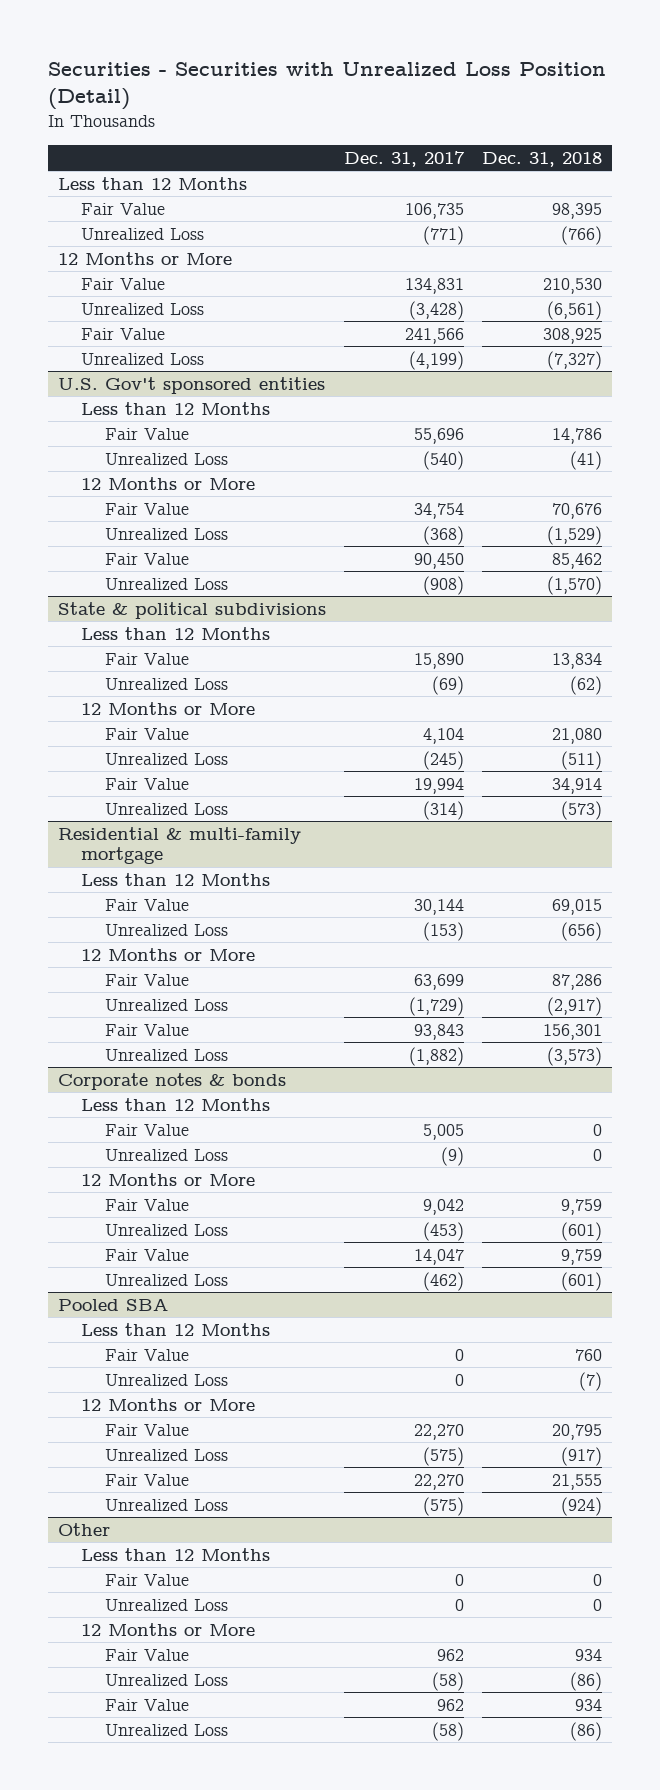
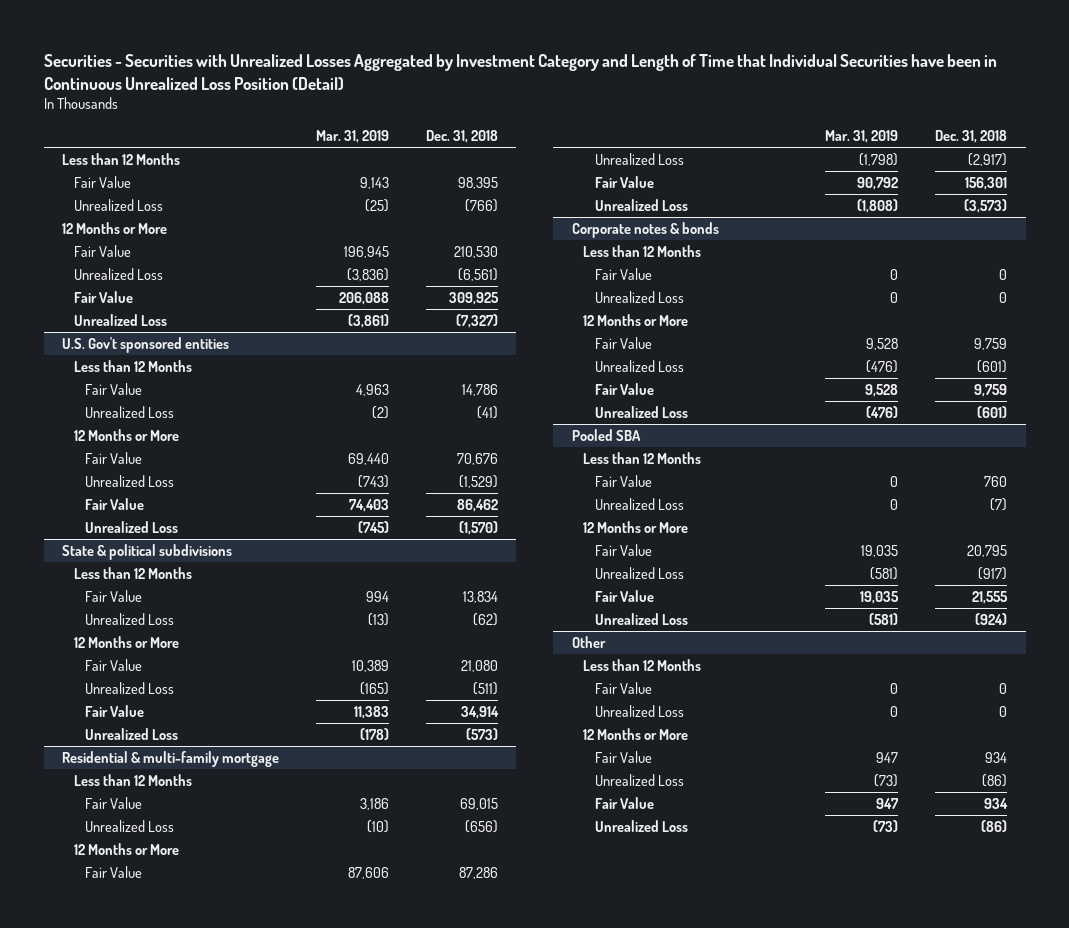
[48,61,607,111] Securities - Securities with Unrealized Loss Position (Detail) -> [43,53,997,90] Securities - Securities with Unrealized Losses Aggregated by Investment Category and Length of Time that Individual Securities have been in Continuous Unrealized Loss Position (Detail)
[344,150,466,167] Dec. 31, 2017 -> none
none -> [316,130,390,144] Mar. 31, 2019
[543,327,603,344] 308,925 -> [448,291,499,305] 309,925
[552,552,603,569] 85,462 -> [456,498,498,512] 86,462

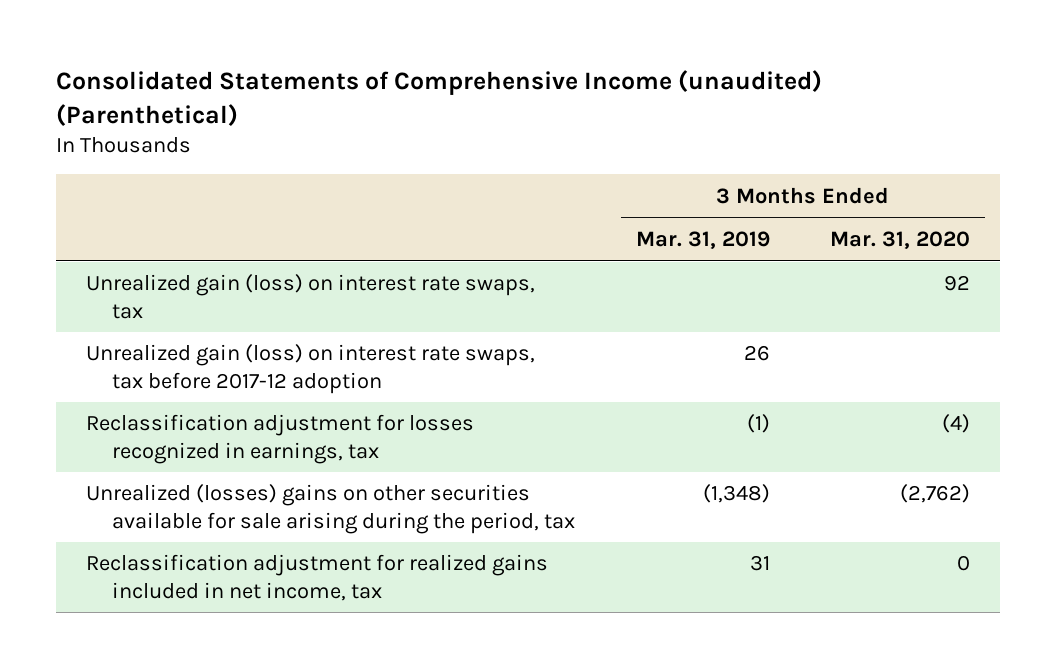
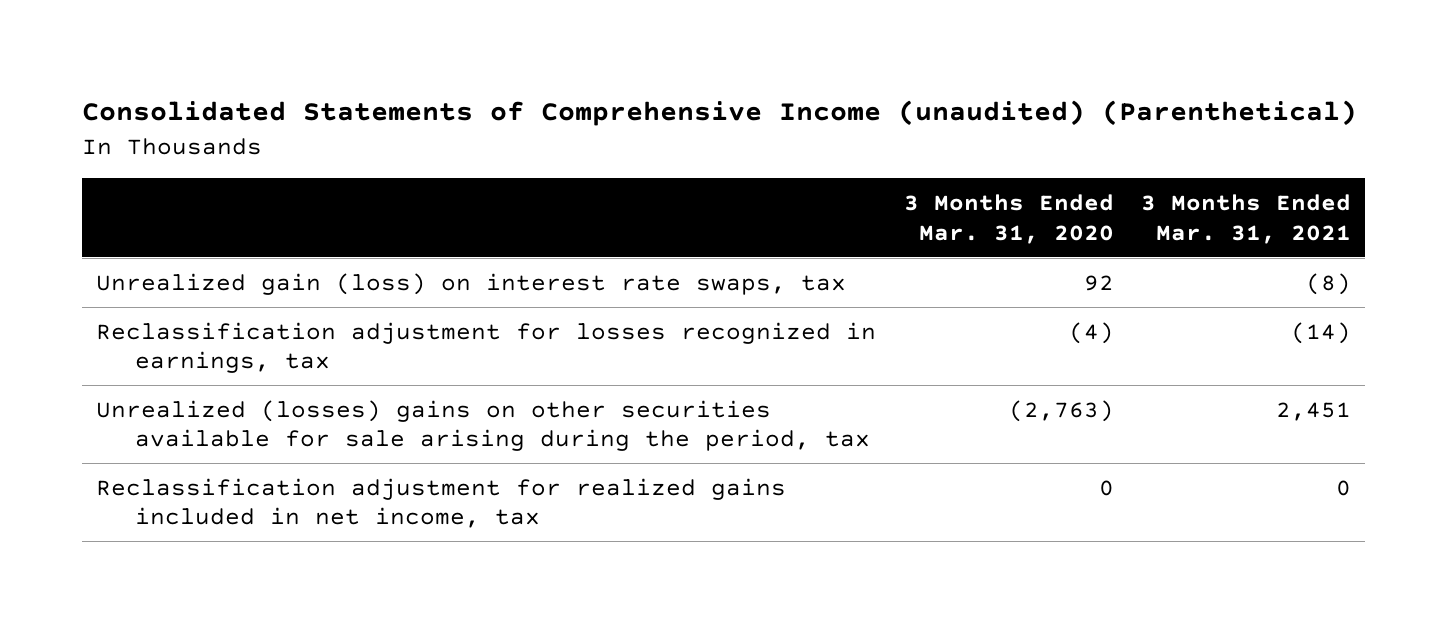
[635,231,770,250] Mar. 31, 2019 -> none
none -> [1141,193,1352,244] 3 Months Ended Mar. 31, 2021
[85,344,535,394] Unrealized gain (loss) on interest rate swaps, tax before 2017-12 adoption -> none
[900,484,971,504] (2,762) -> [1008,399,1114,422] (2,763)

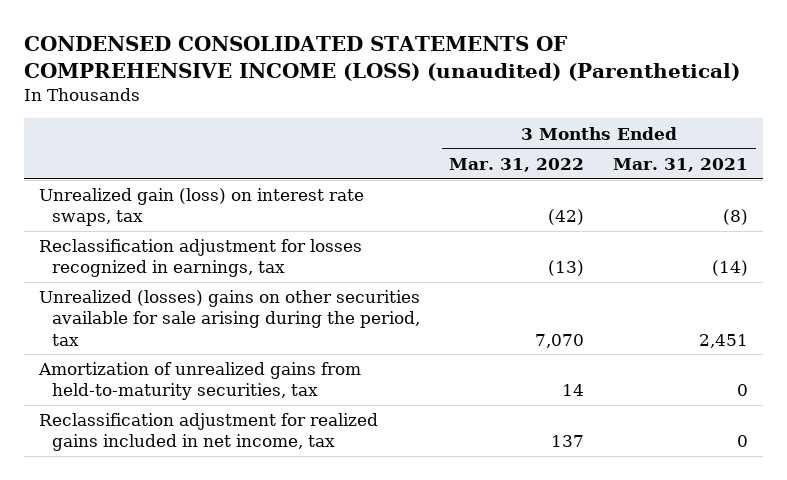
[82,100,1358,127] Consolidated Statements of Comprehensive Income (unaudited) (Parenthetical) -> [24,36,741,81] CONDENSED CONSOLIDATED STATEMENTS OF COMPREHENSIVE INCOME (LOSS) (unaudited) (Parenthetical)
[903,193,1114,244] 3 Months Ended Mar. 31, 2020 -> none
none -> [449,158,585,173] Mar. 31, 2022
none -> [37,362,361,401] Amortization of unrealized gains from held-to-maturity securities, tax

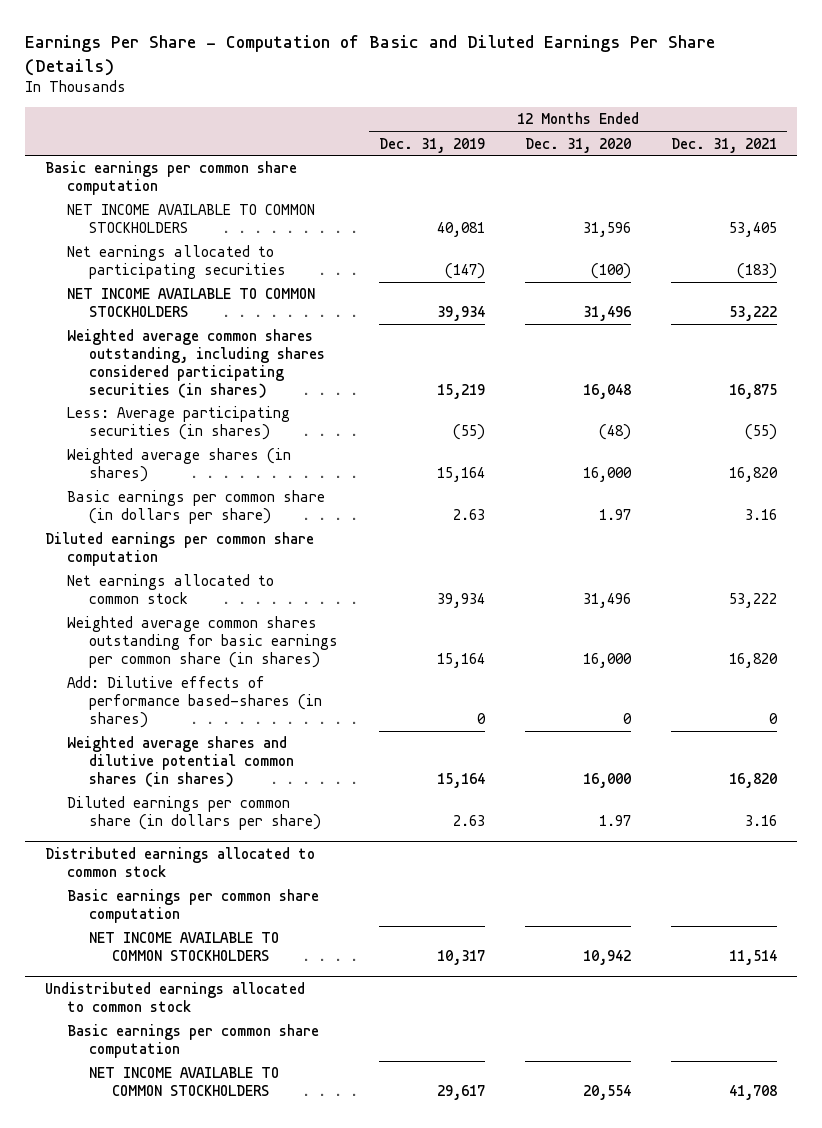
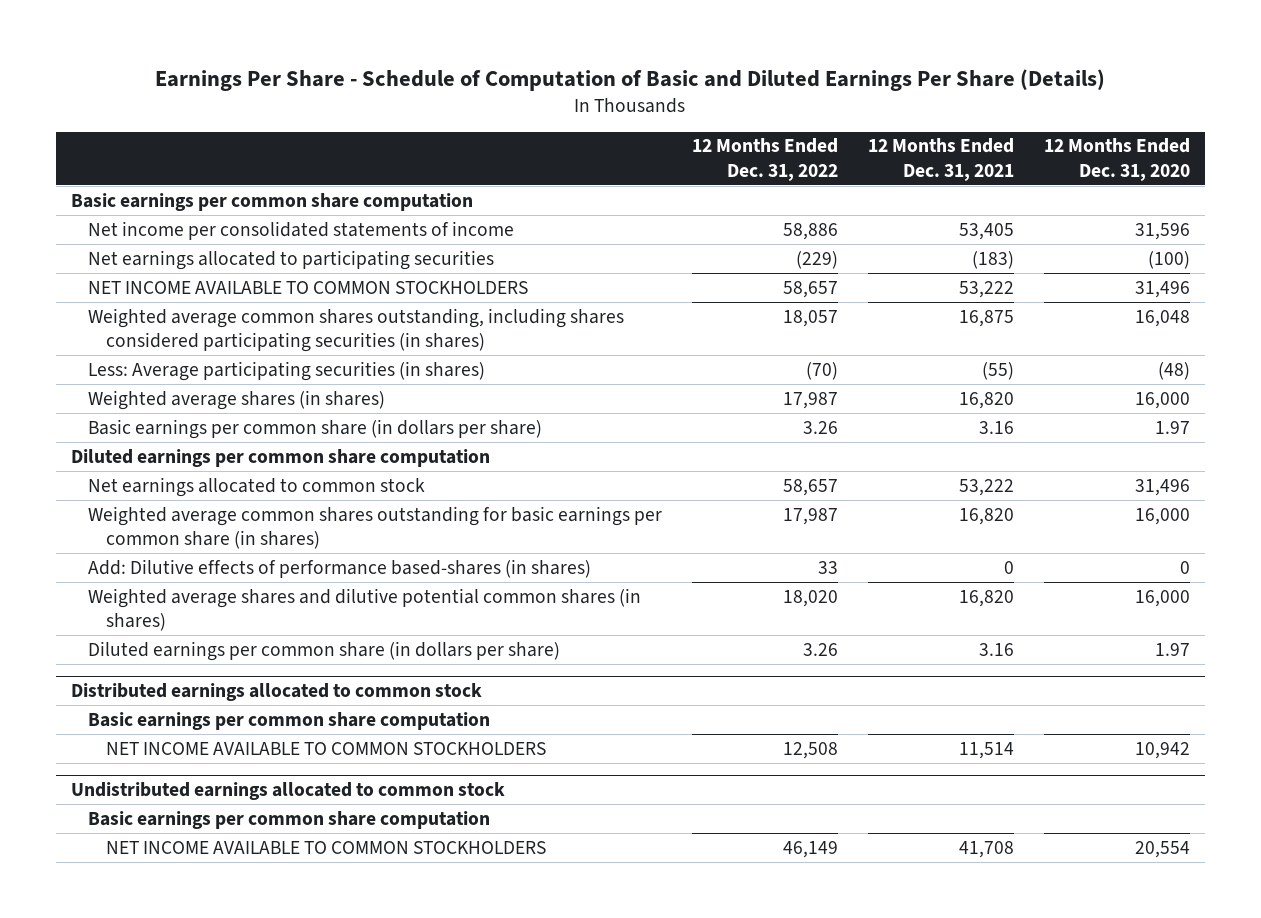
[24,35,715,76] Earnings Per Share - Computation of Basic and Diluted Earnings Per Share (Details) -> [155,69,1106,92] Earnings Per Share - Schedule of Computation of Basic and Diluted Earnings Per Share (Details)
[378,137,485,153] Dec. 31, 2019 -> none
none -> [692,138,839,181] 12 Months Ended Dec. 31, 2022
[67,204,316,234] NET INCOME AVAILABLE TO COMMON STOCKHOLDERS -> [88,220,515,240] Net income per consolidated statements of income

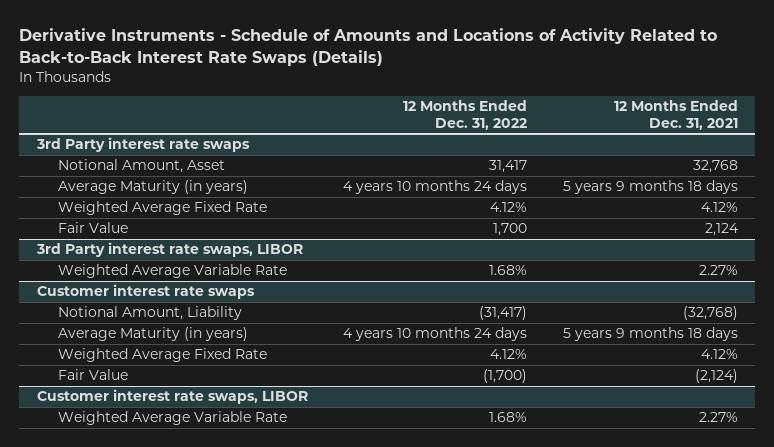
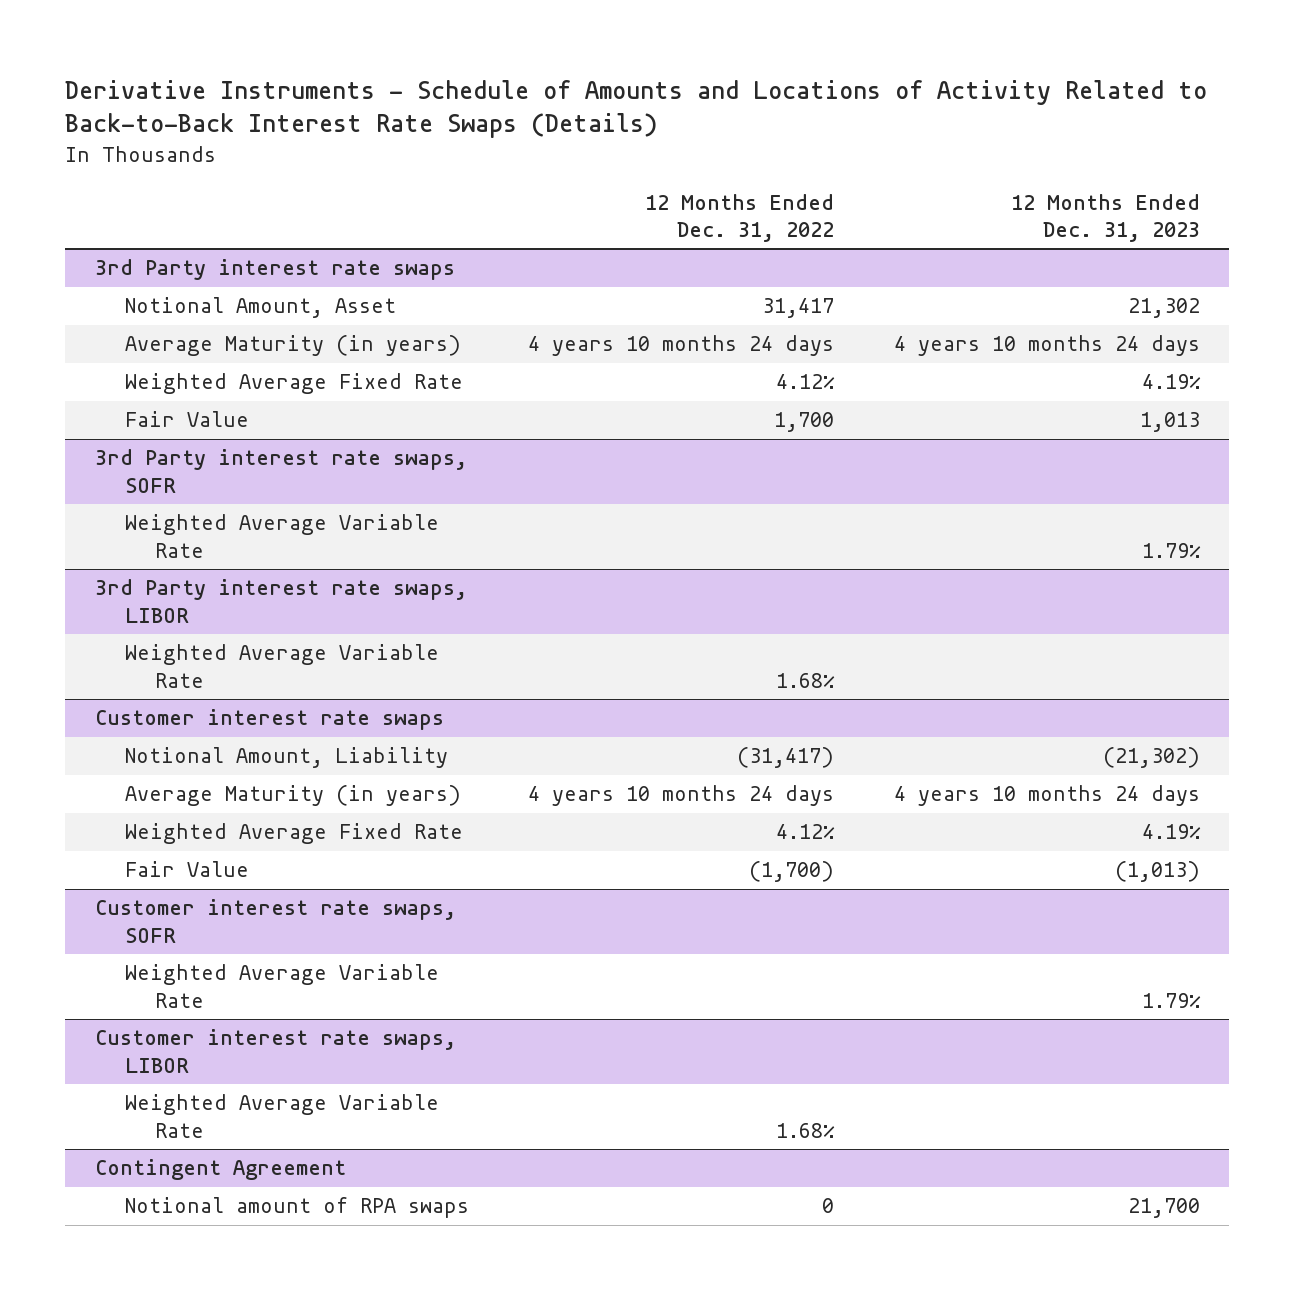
[613,100,738,130] 12 Months Ended Dec. 31, 2021 -> none
none -> [1010,193,1200,242] 12 Months Ended Dec. 31, 2023
none -> [94,449,467,493] 3rd Party interest rate swaps, SOFR
none -> [125,514,440,558] Weighted Average Variable Rate
none -> [94,899,456,943] Customer interest rate swaps, SOFR
none -> [125,964,440,1008] Weighted Average Variable Rate
none -> [94,1159,346,1181] Contingent Agreement
none -> [125,1197,470,1219] Notional amount of RPA swaps

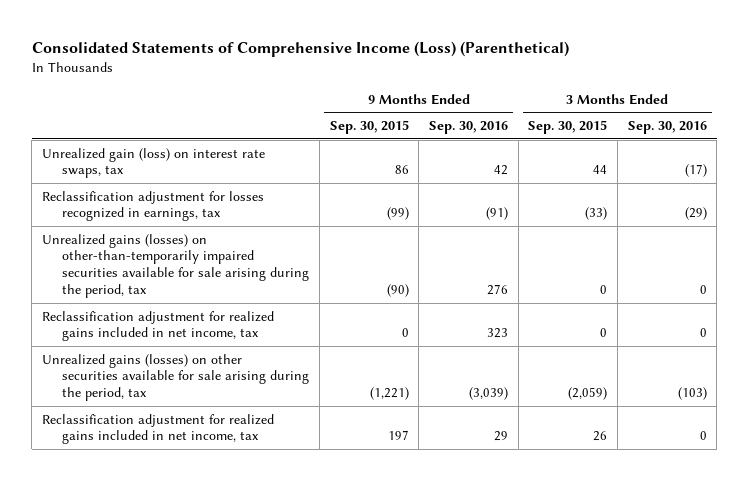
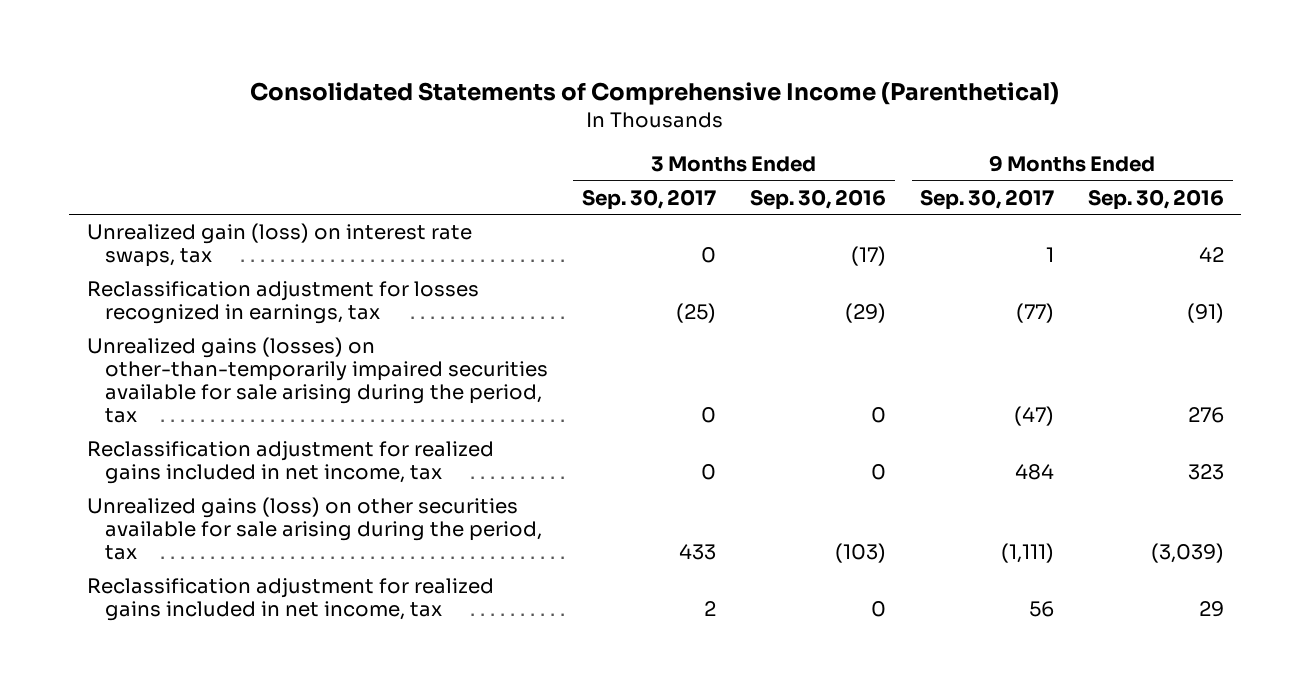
[31,41,569,58] Consolidated Statements of Comprehensive Income (Loss) (Parenthetical) -> [250,82,1060,106] Consolidated Statements of Comprehensive Income (Parenthetical)
[329,120,409,135] Sep. 30, 2015 -> none
[528,120,608,135] Sep. 30, 2015 -> none
none -> [581,188,716,210] Sep. 30, 2017
none -> [920,188,1055,210] Sep. 30, 2017
[41,353,310,402] Unrealized gains (losses) on other securities available for sale arising during the period, tax -> [86,497,542,561] Unrealized gains (loss) on other securities available for sale arising during the period, tax

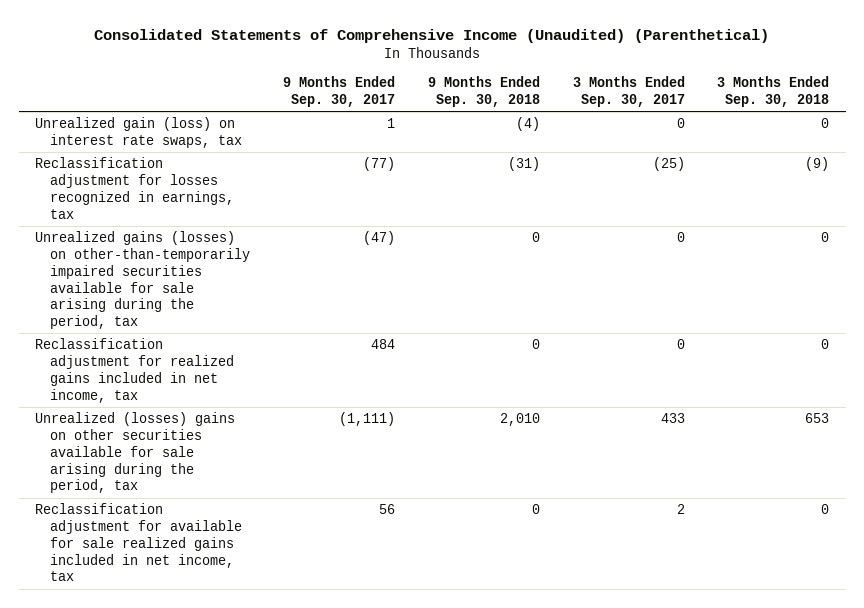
[250,82,1060,106] Consolidated Statements of Comprehensive Income (Parenthetical) -> [94,28,770,43] Consolidated Statements of Comprehensive Income (Unaudited) (Parenthetical)
[749,188,886,210] Sep. 30, 2016 -> none
[1088,188,1225,210] Sep. 30, 2016 -> none
none -> [427,76,540,108] 9 Months Ended Sep. 30, 2018
none -> [717,76,830,108] 3 Months Ended Sep. 30, 2018
[86,497,542,561] Unrealized gains (loss) on other securities available for sale arising during the period, tax -> [35,412,236,494] Unrealized (losses) gains on other securities available for sale arising during the period, tax
[86,578,494,622] Reclassification adjustment for realized gains included in net income, tax -> [35,503,242,582] Reclassification adjustment for available for sale realized gains included in net income, tax

